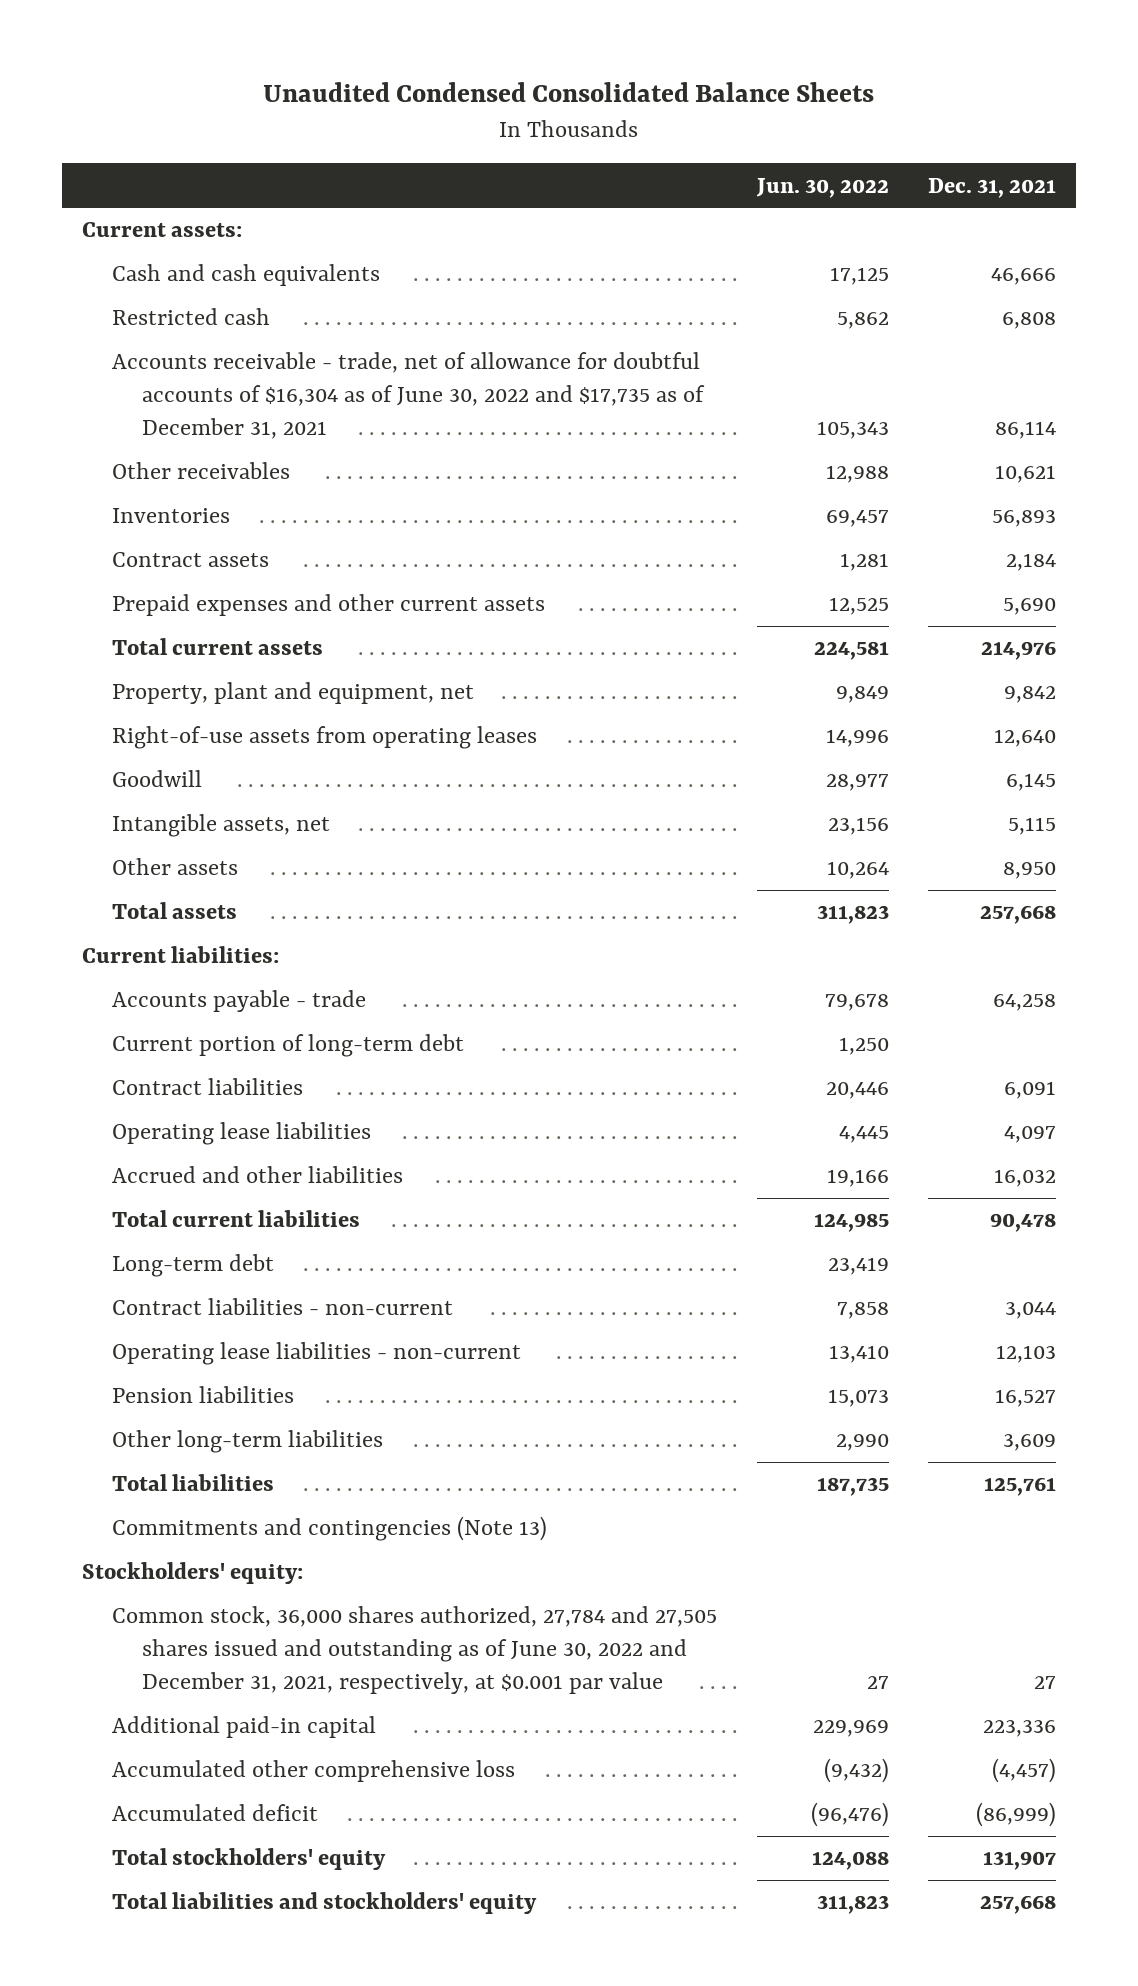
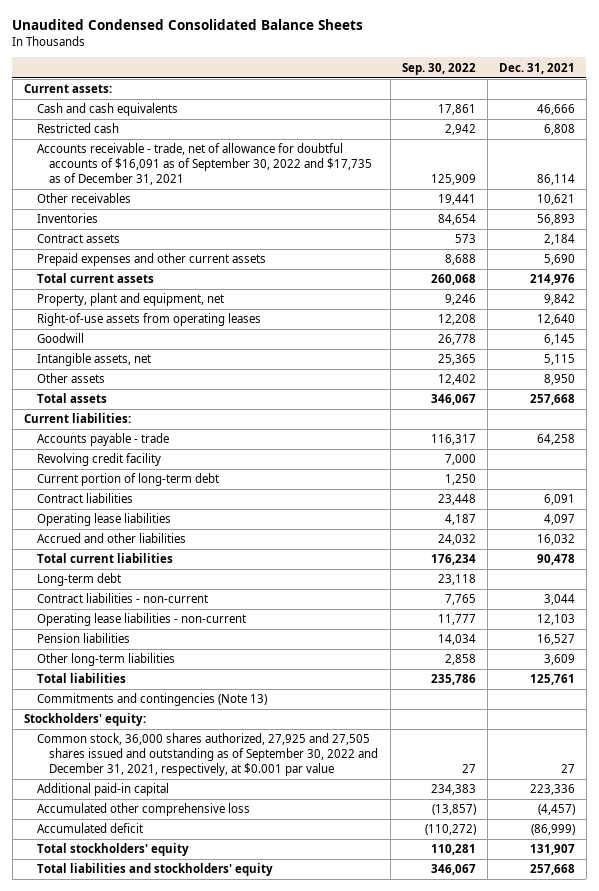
[755,177,889,198] Jun. 30, 2022 -> none
none -> [401,62,476,75] Sep. 30, 2022
[111,352,705,440] Accounts receivable - trade, net of allowance for doubtful accounts of $16,304 as of June 30, 2022 and $17,735 as of December 31, 2021 -> [36,143,373,185] Accounts receivable - trade, net of allowance for doubtful accounts of $16,091 as of September 30, 2022 and $17,735 as of December 31, 2021
none -> [36,453,161,467] Revolving credit facility
[111,1606,717,1695] Common stock, 36,000 shares authorized, 27,784 and 27,505 shares issued and outstanding as of June 30, 2022 and December 31, 2021, respectively, at $0.001 par value -> [36,733,379,776] Common stock, 36,000 shares authorized, 27,925 and 27,505 shares issued and outstanding as of September 30, 2022 and December 31, 2021, respectively, at $0.001 par value

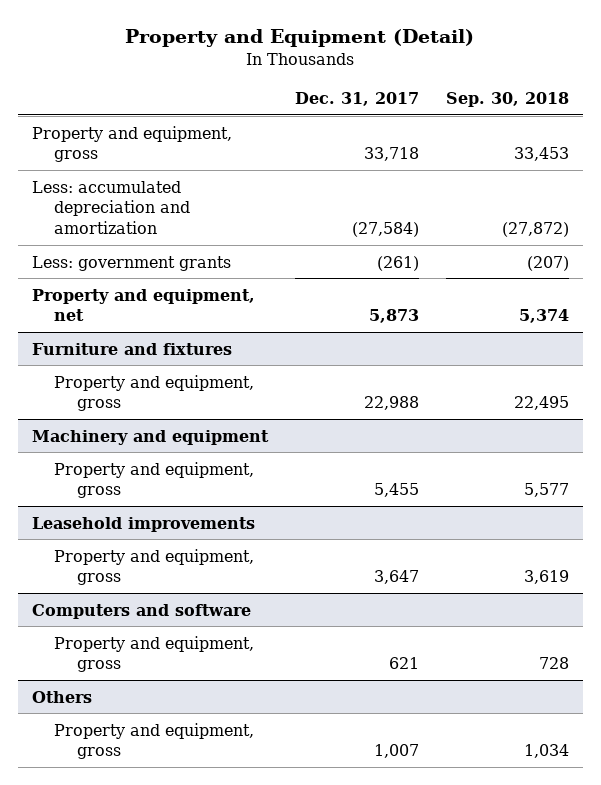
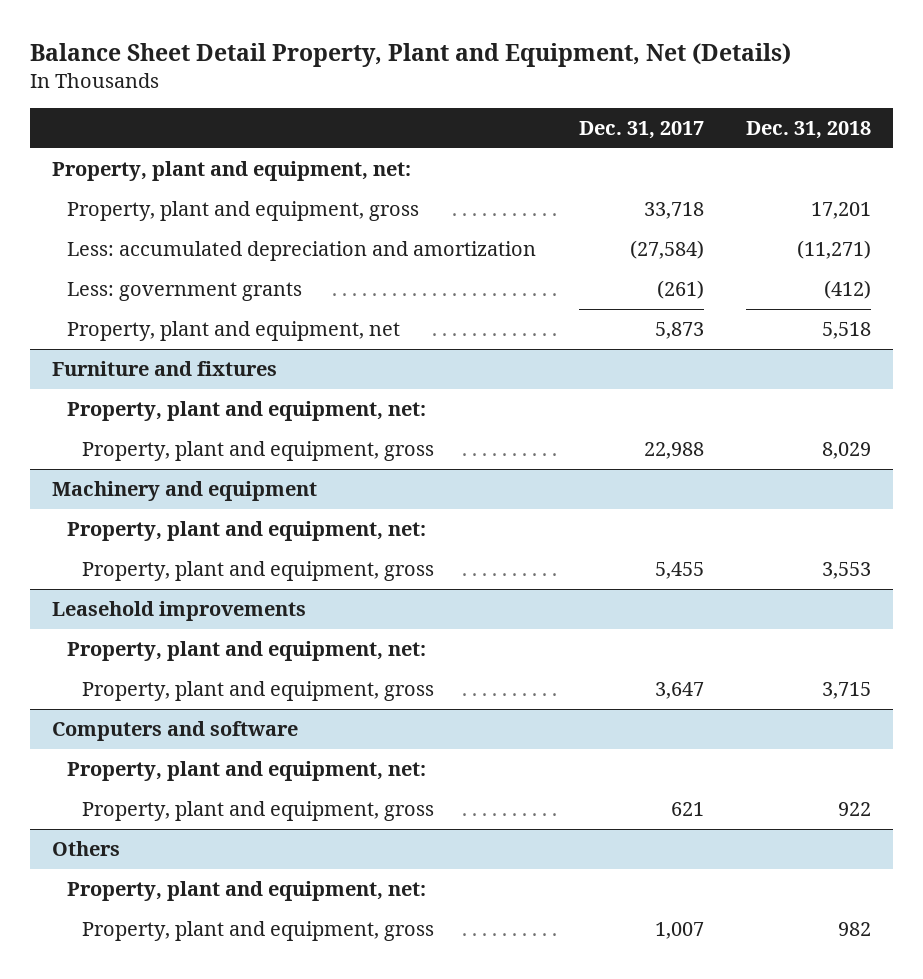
[125,29,475,48] Property and Equipment (Detail) -> [30,43,792,68] Balance Sheet Detail Property, Plant and Equipment, Net (Details)
[445,91,569,107] Sep. 30, 2018 -> none
none -> [746,121,872,140] Dec. 31, 2018
none -> [51,161,411,182] Property, plant and equipment, net:
[31,125,232,163] Property and equipment, gross -> [66,201,419,222] Property, plant and equipment, gross
[31,288,255,322] Property and equipment, net -> [66,321,400,342] Property, plant and equipment, net
none -> [66,401,426,422] Property, plant and equipment, net:
[54,374,255,412] Property and equipment, gross -> [81,441,434,462] Property, plant and equipment, gross
none -> [66,521,426,542] Property, plant and equipment, net:
[54,461,255,499] Property and equipment, gross -> [81,561,434,582] Property, plant and equipment, gross
none -> [66,641,426,662] Property, plant and equipment, net:
[54,548,255,586] Property and equipment, gross -> [81,681,434,702] Property, plant and equipment, gross
none -> [66,761,426,782] Property, plant and equipment, net:
[54,635,255,673] Property and equipment, gross -> [81,801,434,822] Property, plant and equipment, gross
none -> [66,881,426,902] Property, plant and equipment, net:
[54,722,255,760] Property and equipment, gross -> [81,921,434,942] Property, plant and equipment, gross

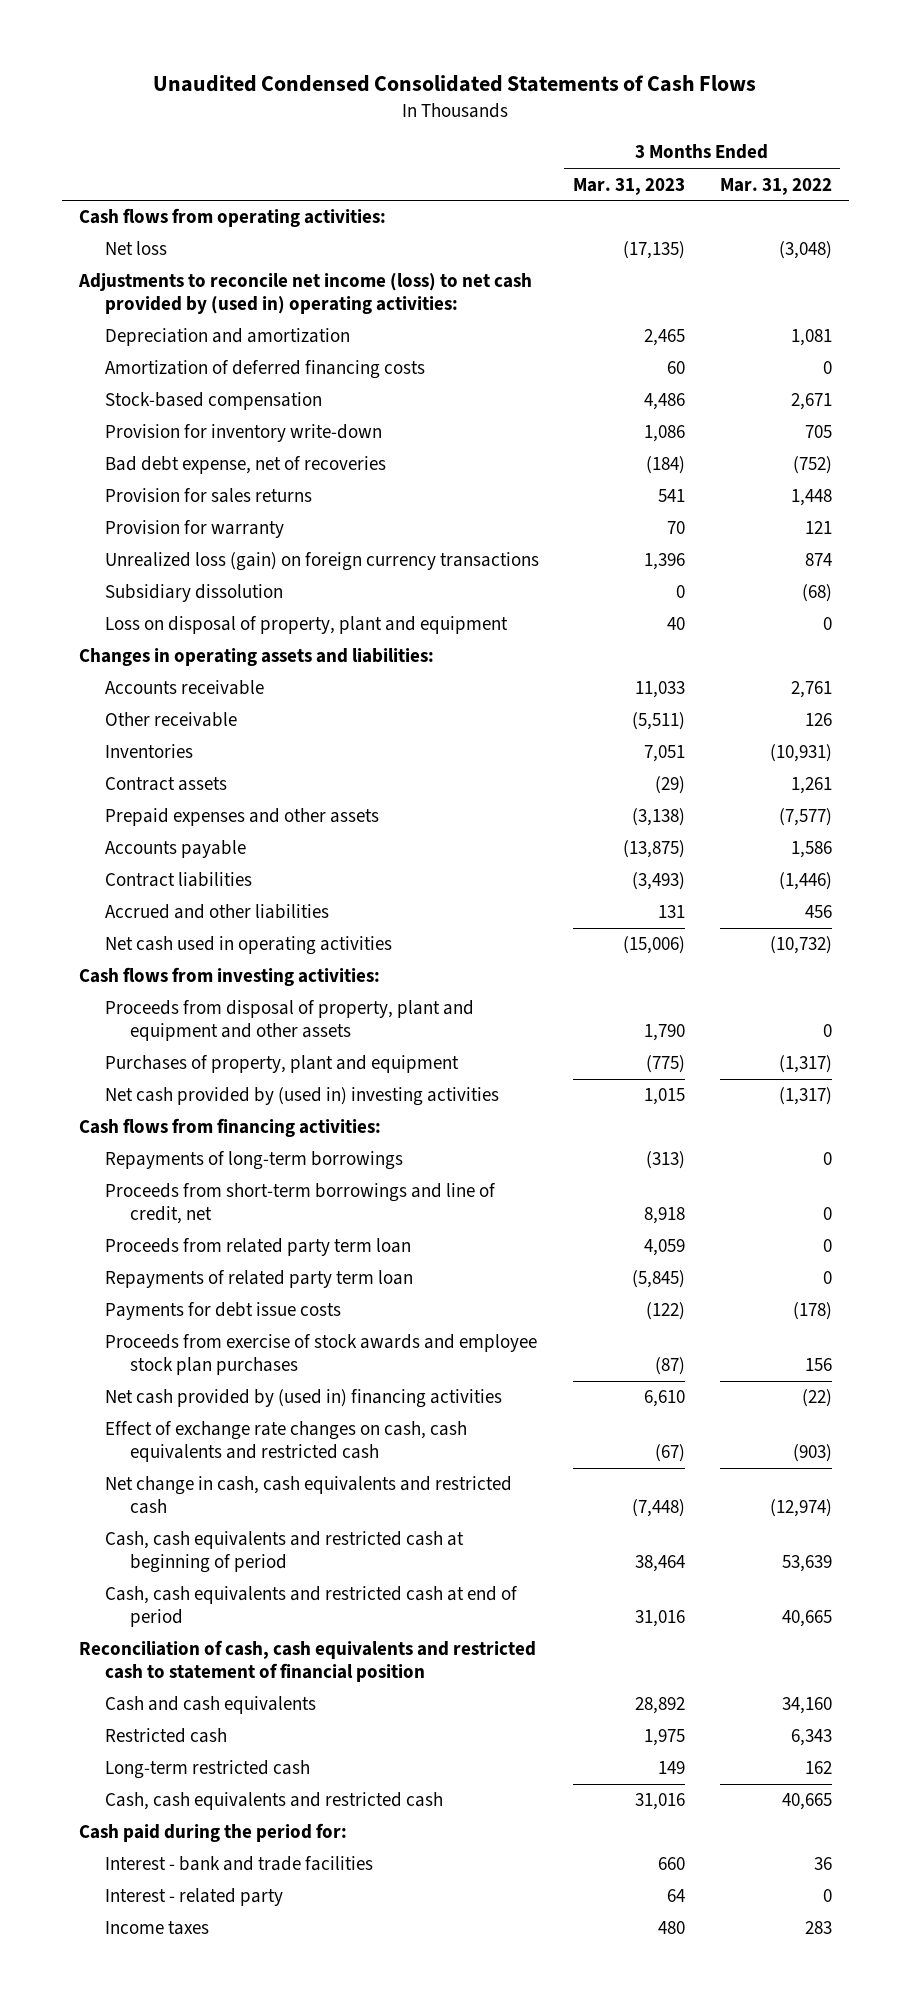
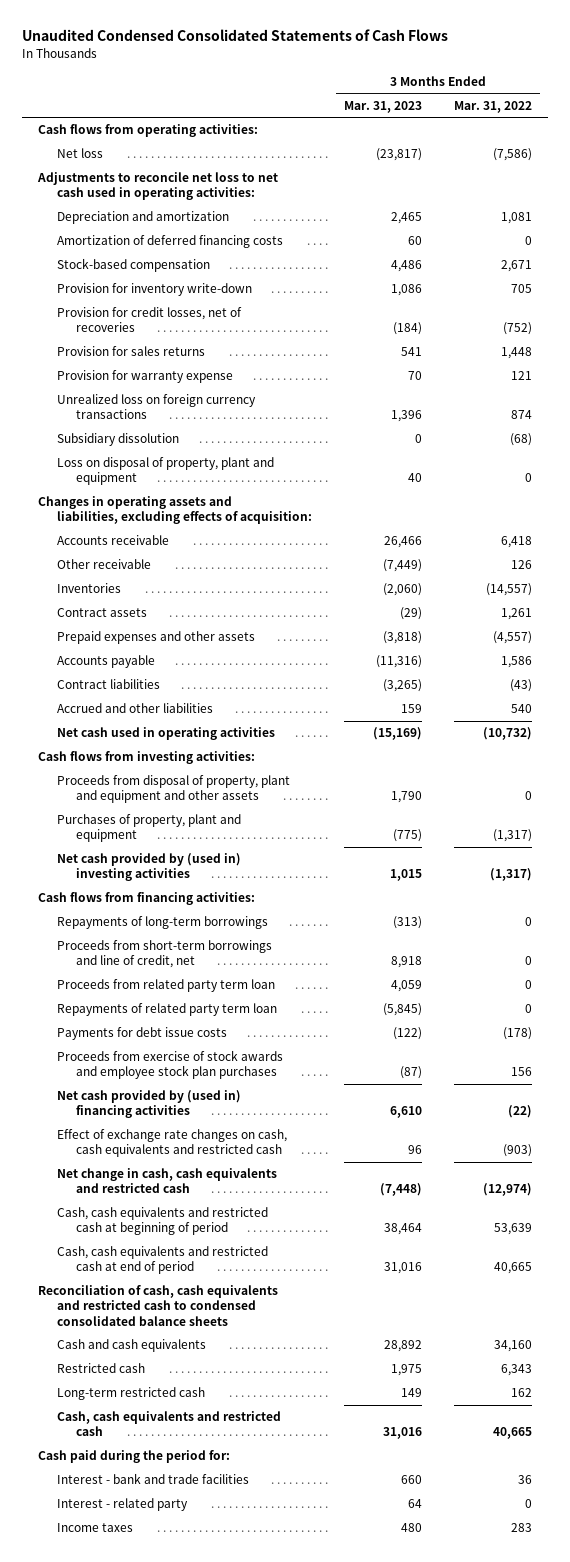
[623,241,686,260] (17,135) -> [376,148,423,162] (23,817)
[778,241,832,260] (3,048) -> [493,148,533,162] (7,586)
[77,273,532,314] Adjustments to reconcile net income (loss) to net cash provided by (used in) operating activities: -> [37,172,279,201] Adjustments to reconcile net loss to net cash used in operating activities:
[104,456,386,475] Bad debt expense, net of recoveries -> [57,307,243,333] Provision for credit losses, net of recoveries
[104,520,284,539] Provision for warranty -> [57,370,234,384] Provision for warranty expense
[104,552,539,572] Unrealized loss (gain) on foreign currency transactions -> [57,394,257,420] Unrealized loss on foreign currency transactions
[78,648,434,667] Changes in operating assets and liabilities: -> [38,496,313,525] Changes in operating assets and liabilities, excluding effects of acquisition:
[635,681,686,699] 11,033 -> [384,536,423,549] 26,466
[790,681,832,699] 2,761 -> [501,536,533,549] 6,418
[632,712,686,731] (5,511) -> [383,559,423,573] (7,449)
[644,745,686,763] 7,051 -> [383,583,423,597] (2,060)
[769,744,832,763] (10,931) -> [486,583,533,597] (14,557)
[632,808,686,827] (3,138) -> [383,631,423,645] (3,818)
[778,808,832,827] (7,577) -> [493,631,533,645] (4,557)
[623,840,686,859] (13,875) -> [376,655,423,669] (11,316)
[632,872,686,891] (3,493) -> [383,679,423,693] (3,265)
[778,872,832,891] (1,446) -> [510,679,533,693] (43)
[658,905,686,919] 131 -> [401,704,423,714] 159
[804,905,832,919] 456 -> [511,704,533,714] 540
[623,936,686,955] (15,006) -> [373,727,423,741] (15,169)
[655,1443,686,1462] (67) -> [408,1145,423,1155] 96
[78,1640,536,1682] Reconciliation of cash, cash equivalents and restricted cash to statement of financial position -> [38,1285,279,1326] Reconciliation of cash, cash equivalents and restricted cash to condensed consolidated balance sheets

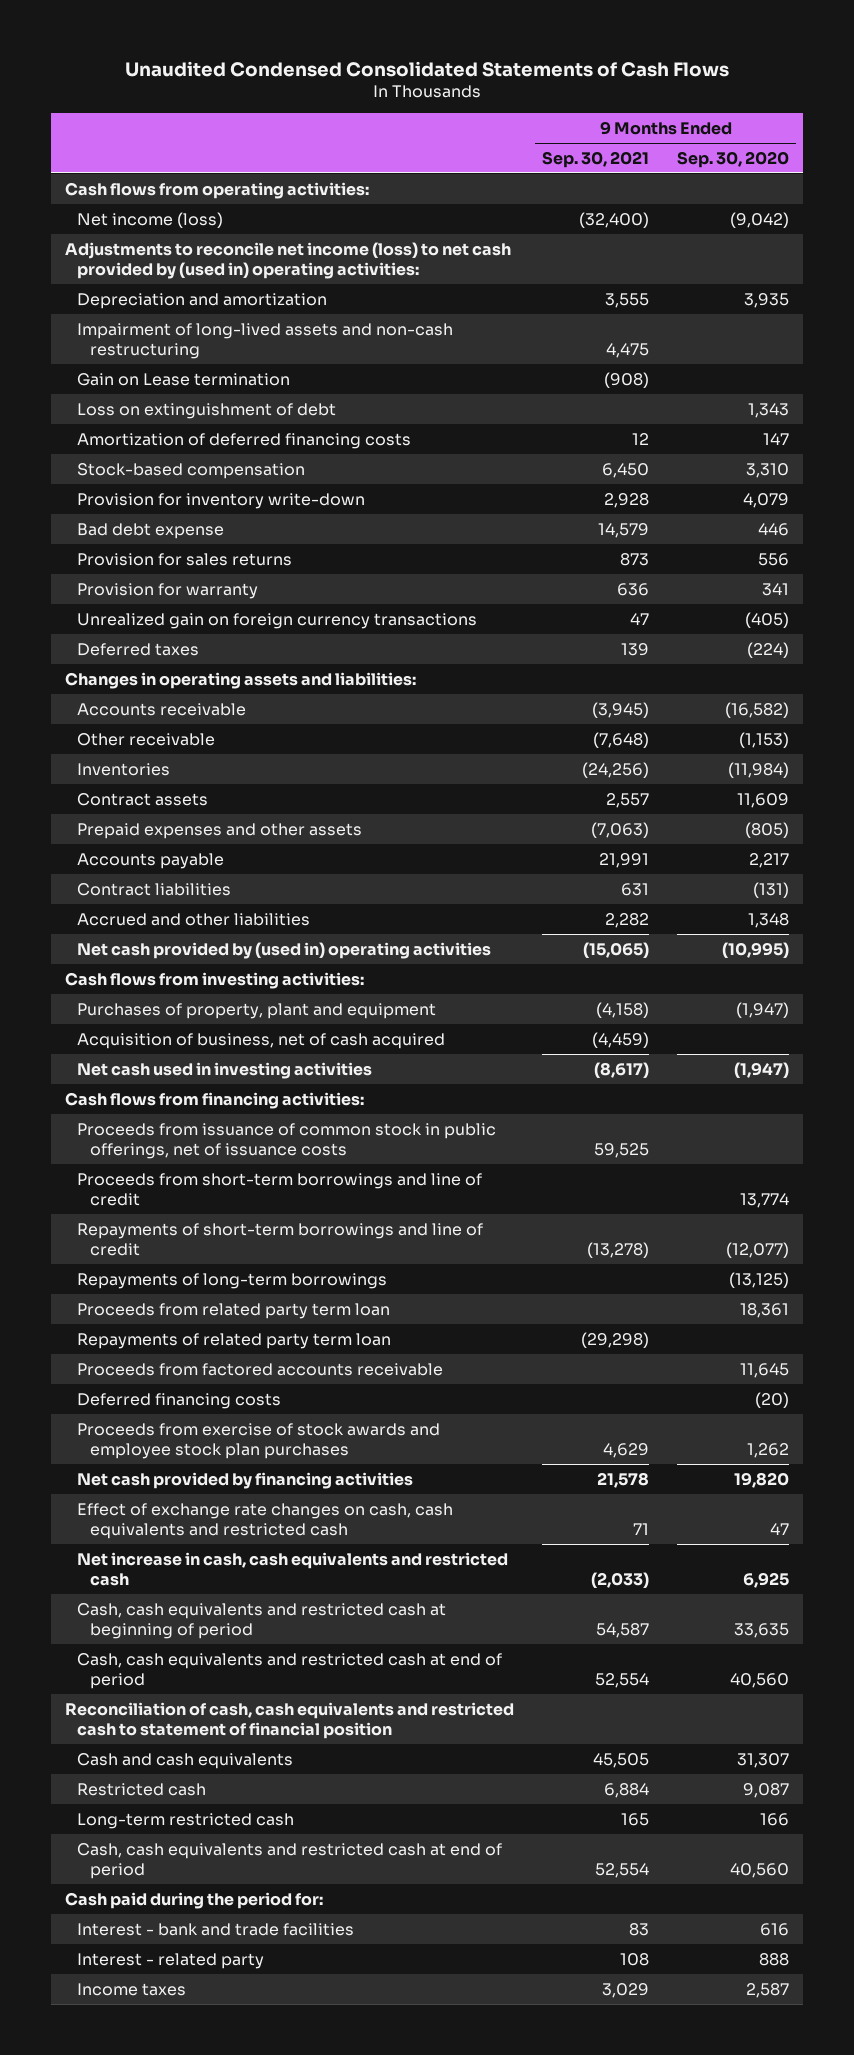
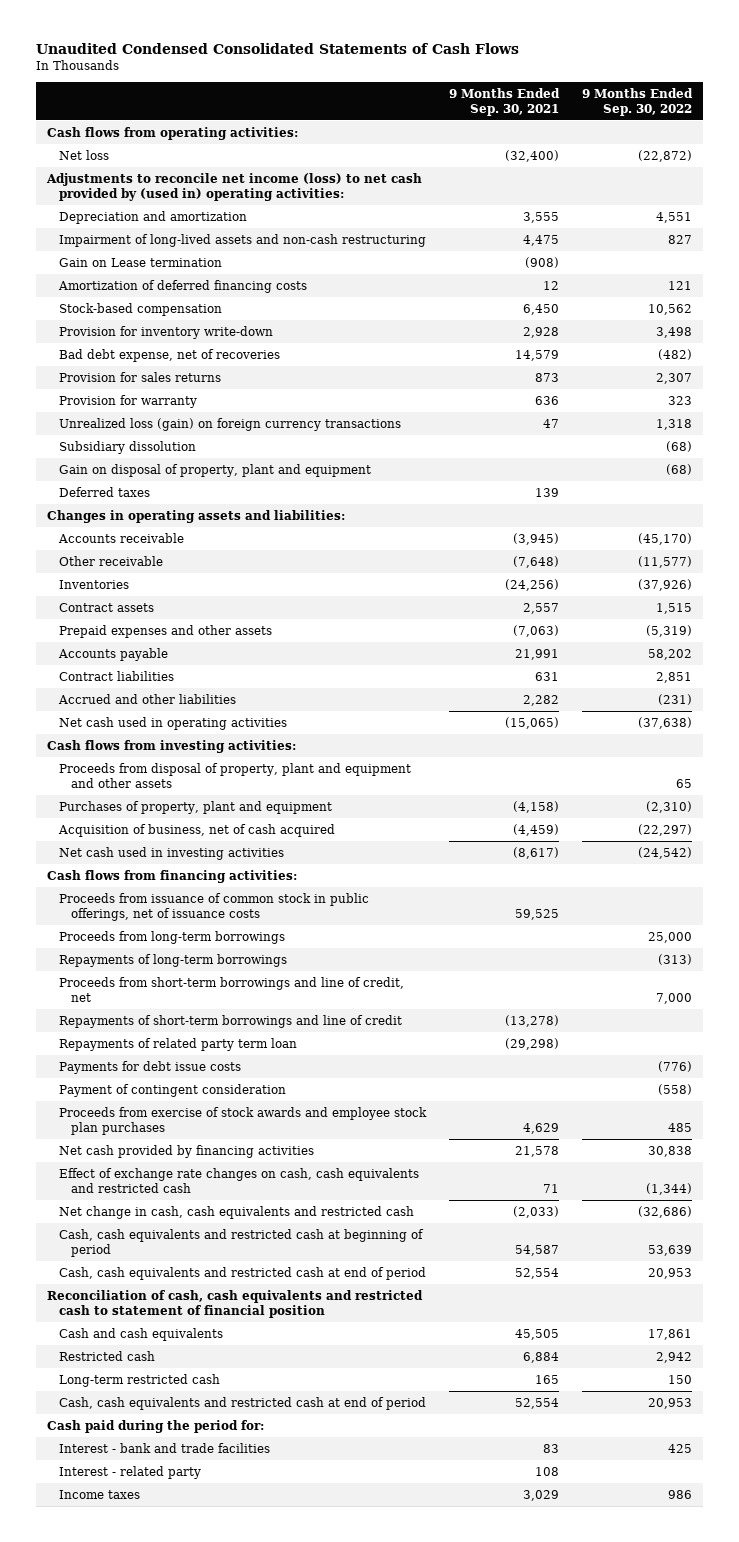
[677,150,790,168] Sep. 30, 2020 -> none
none -> [581,87,693,116] 9 Months Ended Sep. 30, 2022
[77,211,224,228] Net income (loss) -> [59,149,110,160] Net loss
[77,402,337,419] Loss on extinguishment of debt -> none
[77,522,225,539] Bad debt expense -> [59,348,281,362] Bad debt expense, net of recoveries
[77,612,478,629] Unrealized gain on foreign currency transactions -> [59,417,402,431] Unrealized loss (gain) on foreign currency transactions
none -> [59,440,197,454] Subsidiary dissolution
none -> [59,463,372,477] Gain on disposal of property, plant and equipment
[77,941,492,959] Net cash provided by (used in) operating activities -> [59,716,288,730] Net cash used in operating activities
none -> [59,762,412,788] Proceeds from disposal of property, plant and equipment and other assets
[77,1172,483,1206] Proceeds from short-term borrowings and line of credit -> none
none -> [59,930,286,944] Proceeds from long-term borrowings
[77,1302,391,1319] Proceeds from related party term loan -> none
none -> [59,976,405,1002] Proceeds from short-term borrowings and line of credit, net
[77,1222,484,1256] Repayments of short-term borrowings and line of credit -> [59,1014,403,1028] Repayments of short-term borrowings and line of credit
[77,1362,444,1376] Proceeds from factored accounts receivable -> none
[77,1392,282,1409] Deferred financing costs -> none
none -> [59,1060,242,1074] Payments for debt issue costs
none -> [59,1083,287,1097] Payment of contingent consideration
[77,1551,509,1586] Net increase in cash, cash equivalents and restricted cash -> [59,1205,415,1219] Net change in cash, cash equivalents and restricted cash

